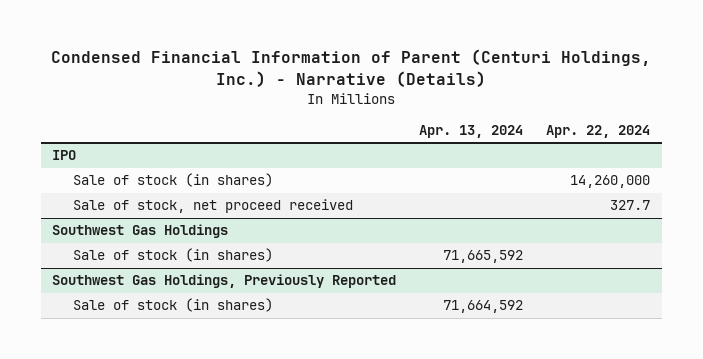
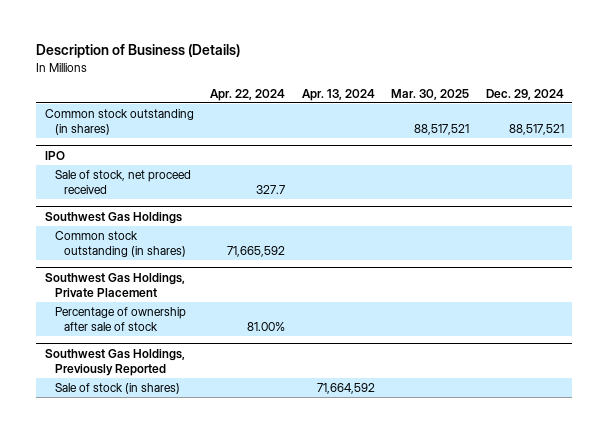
[51,48,652,87] Condensed Financial Information of Parent (Centuri Holdings, Inc.) - Narrative (Details) -> [36,44,241,59] Description of Business (Details)
none -> [391,88,470,100] Mar. 30, 2025
none -> [485,88,564,100] Dec. 29, 2024
none -> [44,108,194,136] Common stock outstanding (in shares)
[73,173,274,188] Sale of stock (in shares) -> none
[73,248,274,263] Sale of stock (in shares) -> none
none -> [54,230,187,258] Common stock outstanding (in shares)
none -> [44,272,185,298] Southwest Gas Holdings, Private Placement
none -> [54,306,186,332] Percentage of ownership after sale of stock

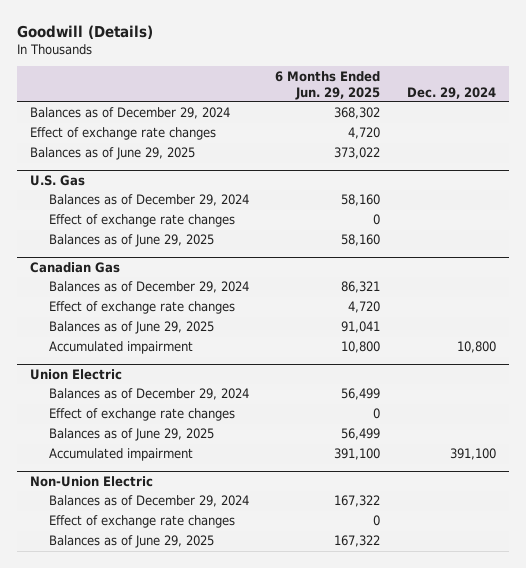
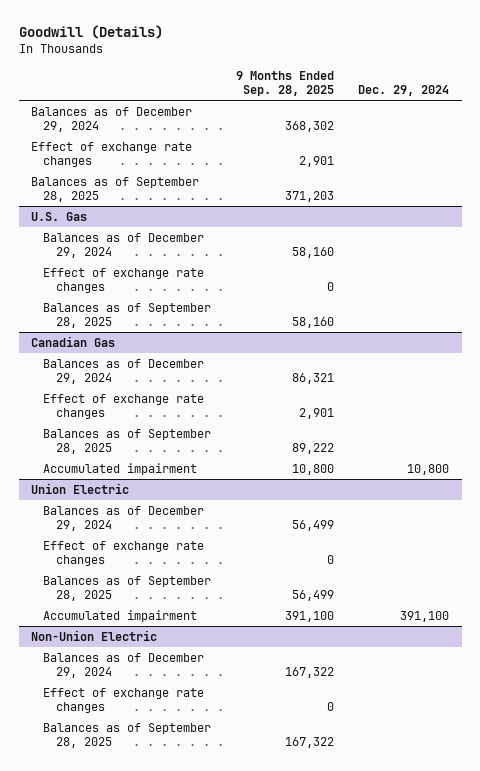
[275,70,381,100] 6 Months Ended Jun. 29, 2025 -> none
none -> [235,71,334,97] 9 Months Ended Sep. 28, 2025
[30,147,196,161] Balances as of June 29, 2025 -> [30,176,199,202] Balances as of September 28, 2025
[48,234,214,248] Balances as of June 29, 2025 -> [43,302,212,328] Balances as of September 28, 2025
[48,321,214,335] Balances as of June 29, 2025 -> [43,428,212,454] Balances as of September 28, 2025
[48,428,214,442] Balances as of June 29, 2025 -> [43,575,212,601] Balances as of September 28, 2025
[48,535,214,549] Balances as of June 29, 2025 -> [43,722,212,748] Balances as of September 28, 2025

